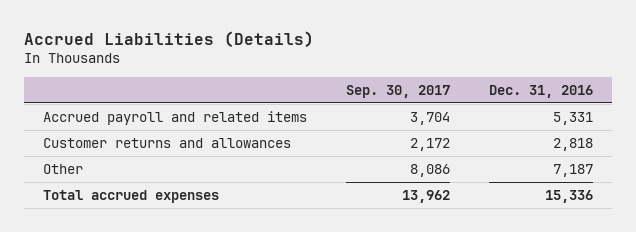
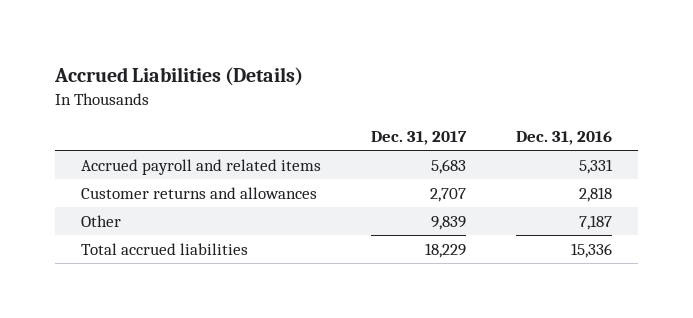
[346,84,451,98] Sep. 30, 2017 -> none
none -> [370,131,467,146] Dec. 31, 2017
[43,189,220,203] Total accrued expenses -> [80,242,248,255] Total accrued liabilities

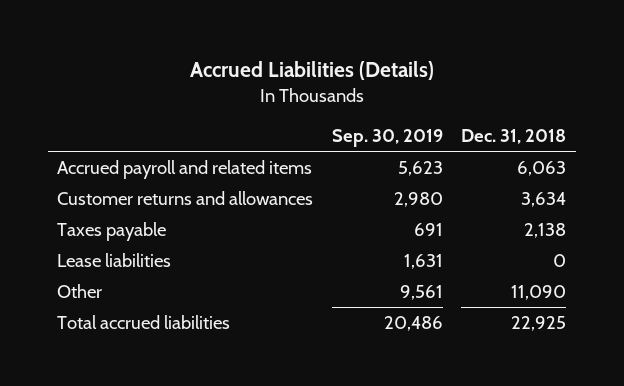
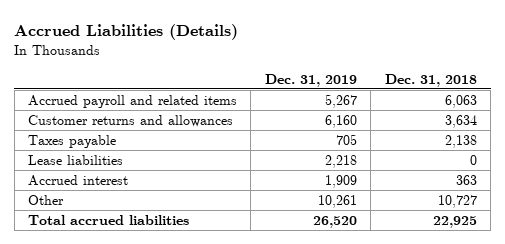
[331,129,443,148] Sep. 30, 2019 -> none
none -> [264,73,357,87] Dec. 31, 2019
none -> [28,174,129,186] Accrued interest
[511,285,567,301] 11,090 -> [437,194,477,208] 10,727

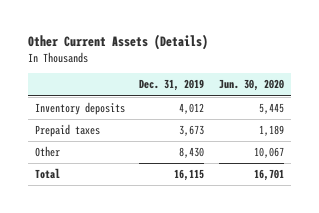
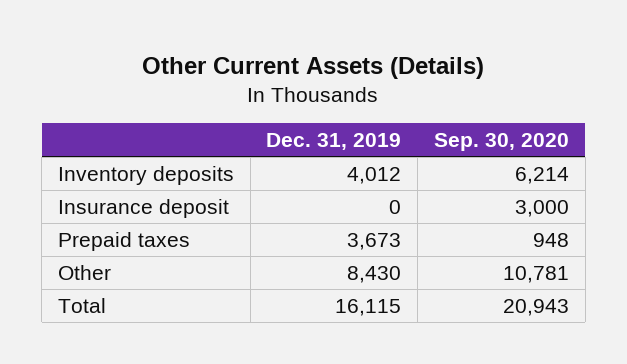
[218,79,284,92] Jun. 30, 2020 -> none
none -> [434,133,570,152] Sep. 30, 2020
none -> [57,198,229,218] Insurance deposit

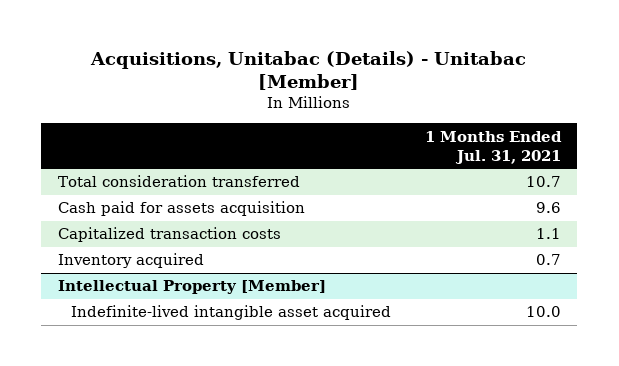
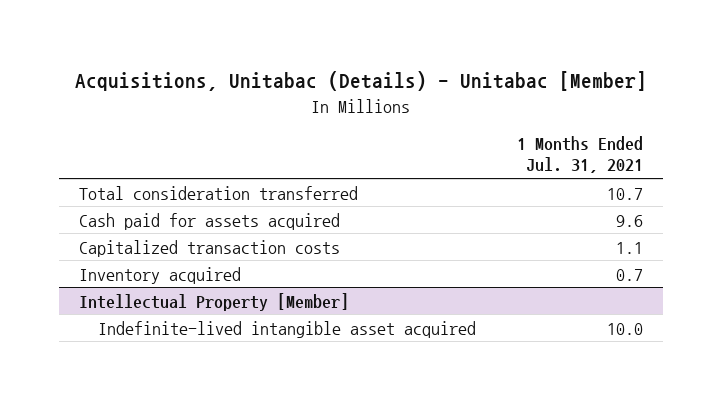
[58,201,306,217] Cash paid for assets acquisition -> [78,212,340,230] Cash paid for assets acquired

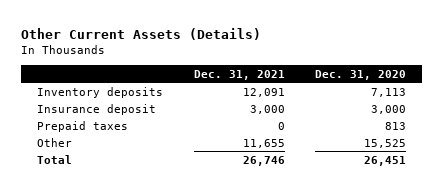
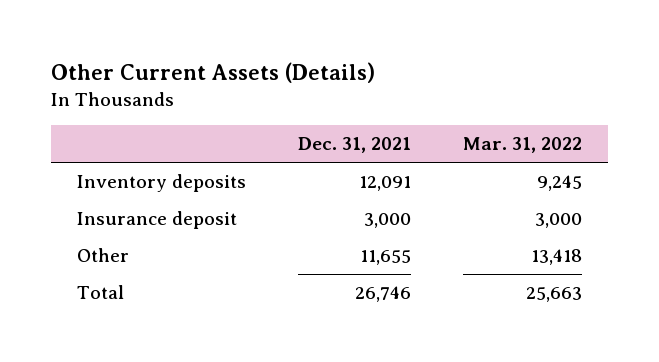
[315,69,407,80] Dec. 31, 2020 -> none
none -> [463,137,583,154] Mar. 31, 2022
[36,120,128,132] Prepaid taxes -> none

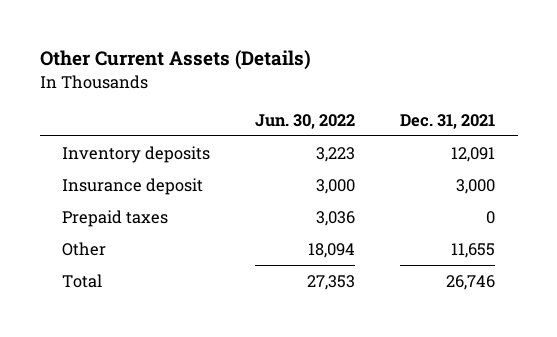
[463,137,583,154] Mar. 31, 2022 -> none
none -> [255,113,356,129] Jun. 30, 2022
none -> [62,209,169,227] Prepaid taxes

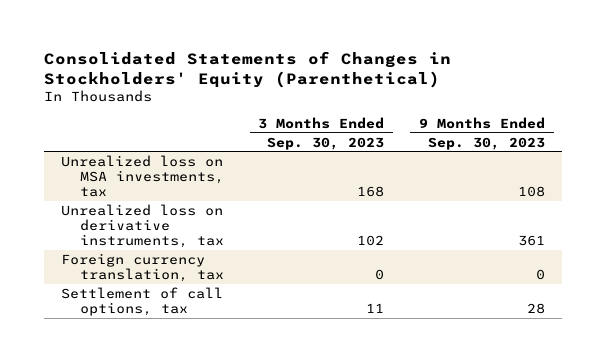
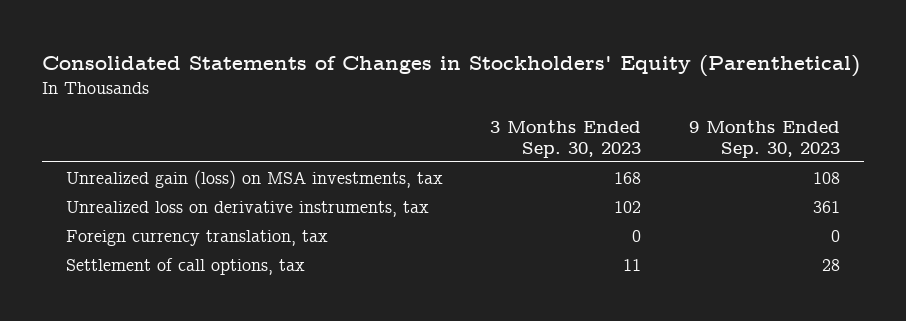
[60,154,224,198] Unrealized loss on MSA investments, tax -> [65,169,443,189] Unrealized gain (loss) on MSA investments, tax

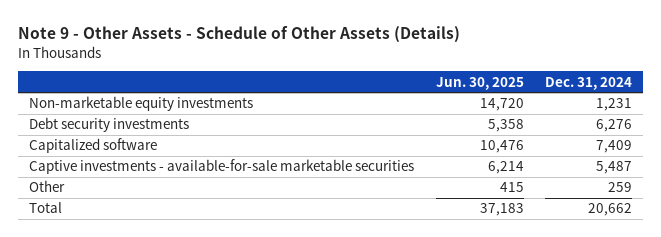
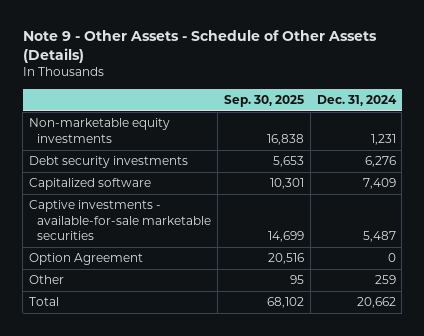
[435,76,524,90] Jun. 30, 2025 -> none
none -> [223,94,304,107] Sep. 30, 2025
none -> [28,253,143,266] Option Agreement

